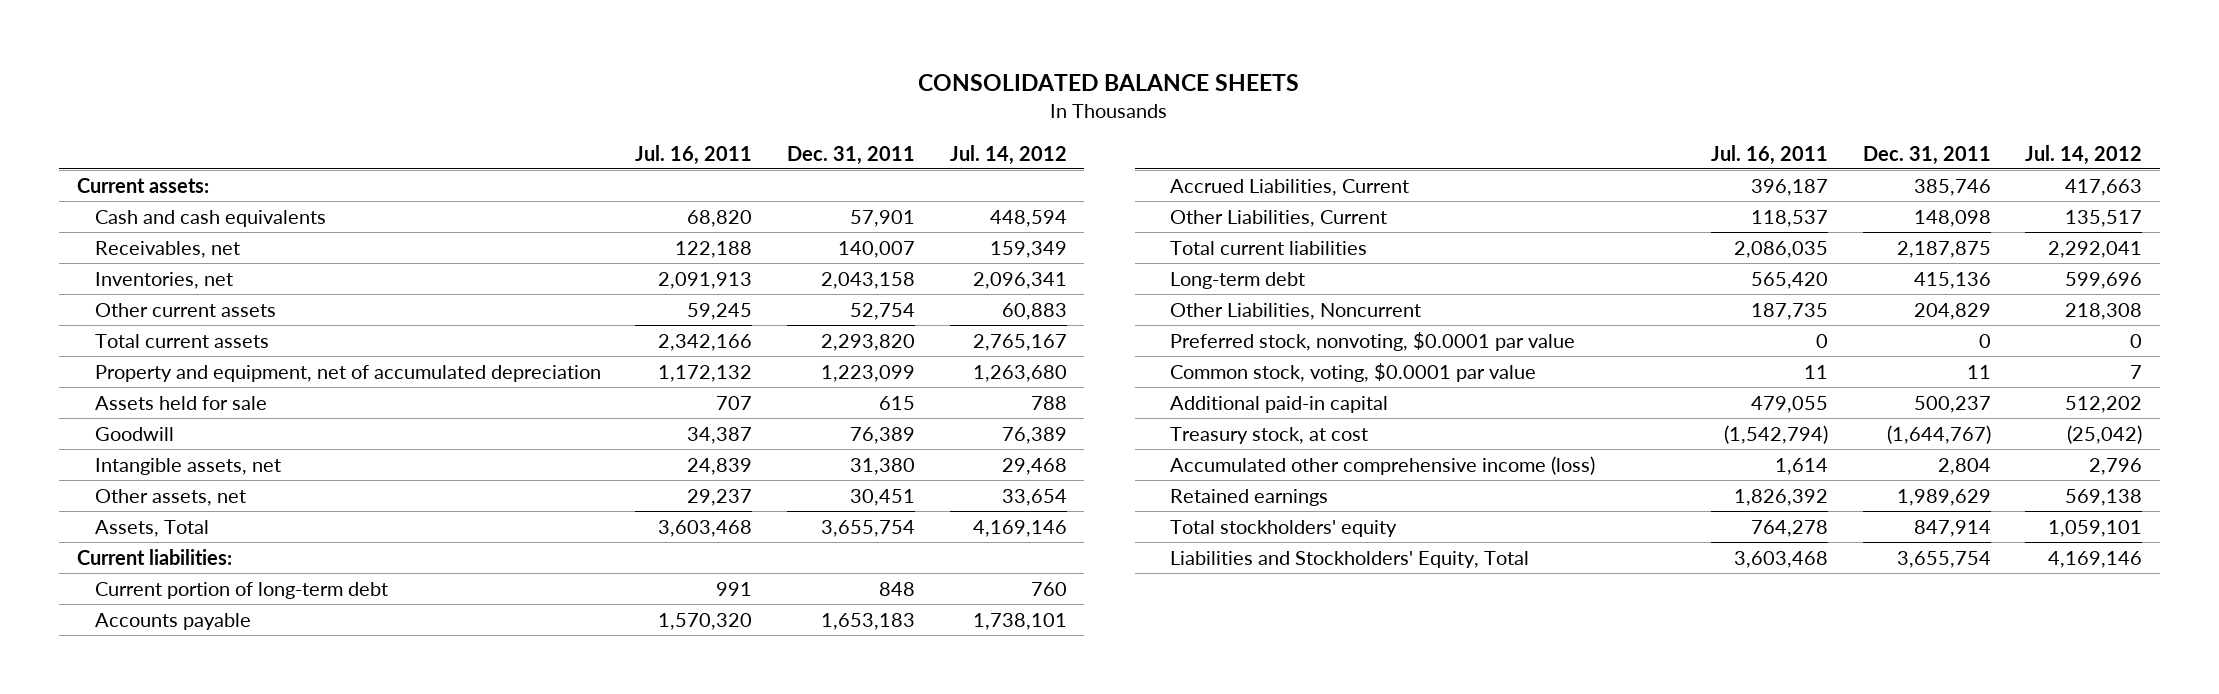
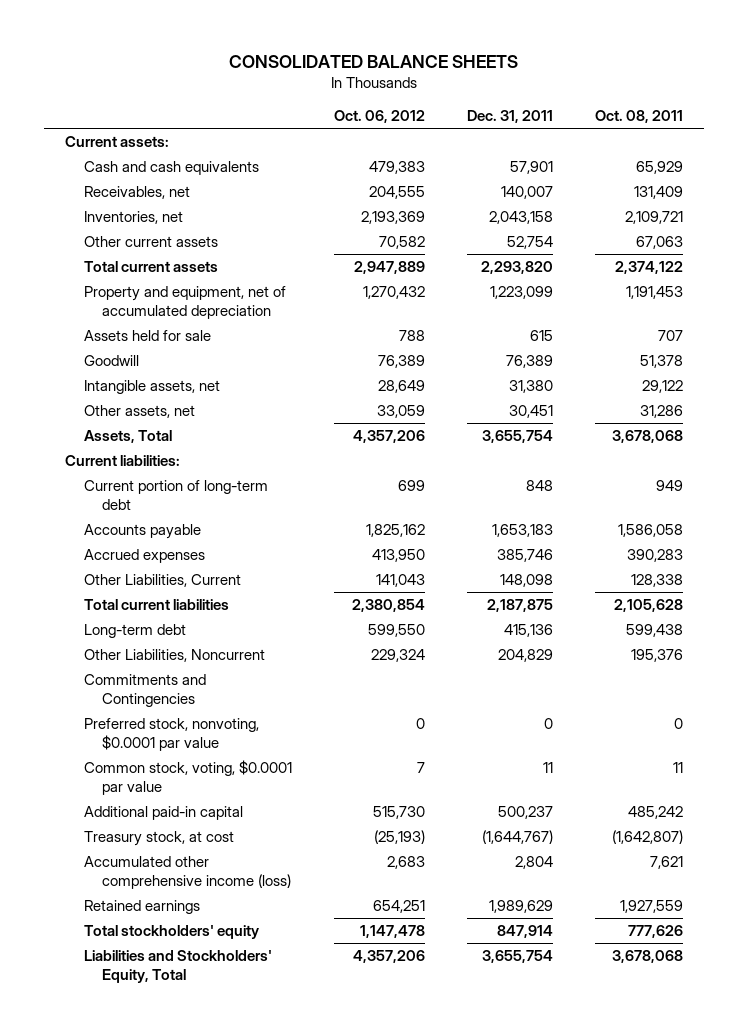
[635,144,753,165] Jul. 16, 2011 -> none
[949,144,1067,165] Jul. 14, 2012 -> none
none -> [333,110,425,124] Oct. 06, 2012
none -> [594,110,683,124] Oct. 08, 2011
[1170,178,1410,196] Accrued Liabilities, Current -> [83,549,205,564] Accrued expenses
none -> [83,674,206,708] Commitments and Contingencies

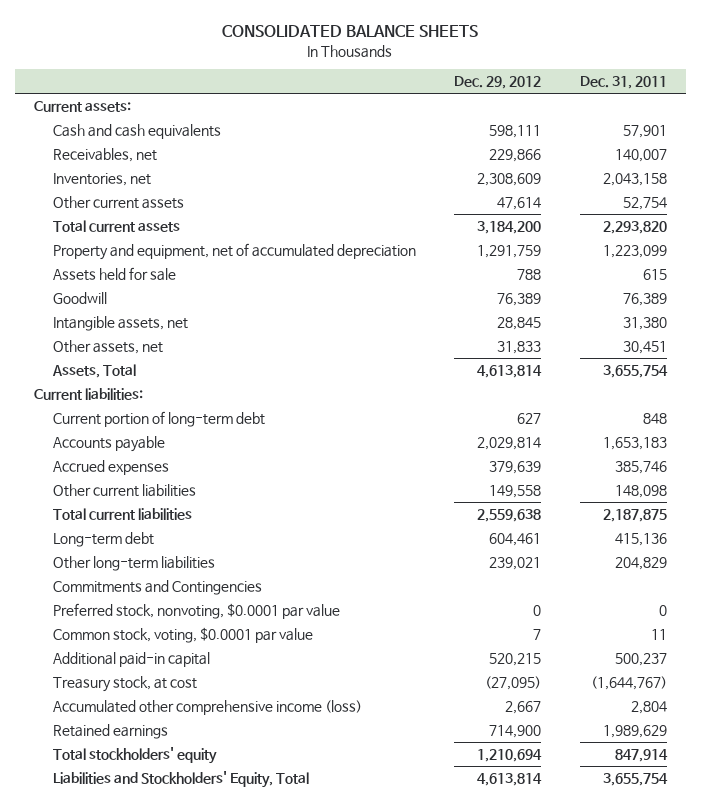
[333,110,425,124] Oct. 06, 2012 -> none
[594,110,683,124] Oct. 08, 2011 -> none
none -> [454,76,542,90] Dec. 29, 2012
[83,574,241,588] Other Liabilities, Current -> [53,483,197,497] Other current liabilities
[83,649,265,663] Other Liabilities, Noncurrent -> [53,555,216,571] Other long-term liabilities

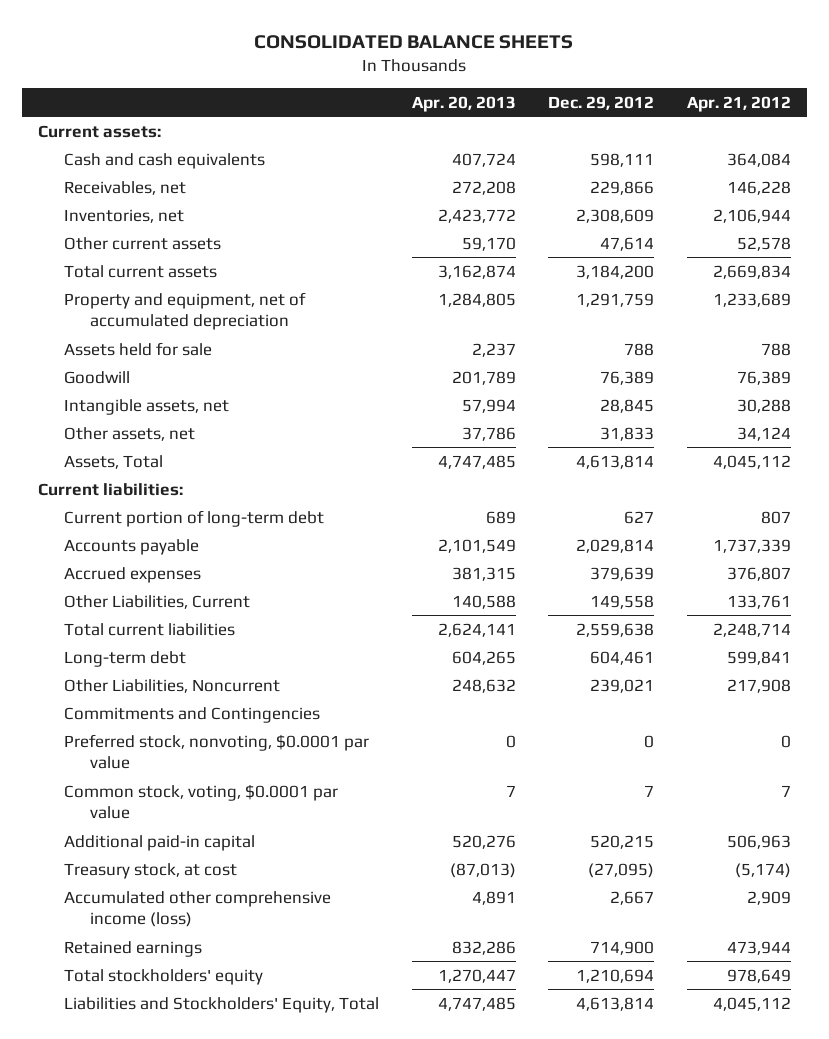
[579,76,667,90] Dec. 31, 2011 -> none
none -> [411,95,516,112] Apr. 20, 2013
none -> [687,95,792,112] Apr. 21, 2012
[53,483,197,497] Other current liabilities -> [63,594,250,609] Other Liabilities, Current
[53,555,216,571] Other long-term liabilities -> [63,678,280,693] Other Liabilities, Noncurrent

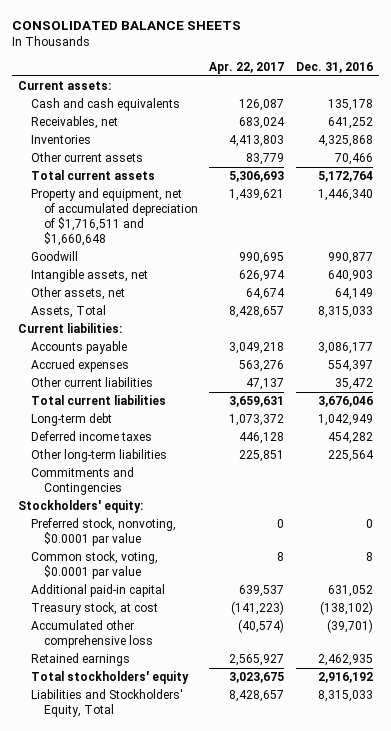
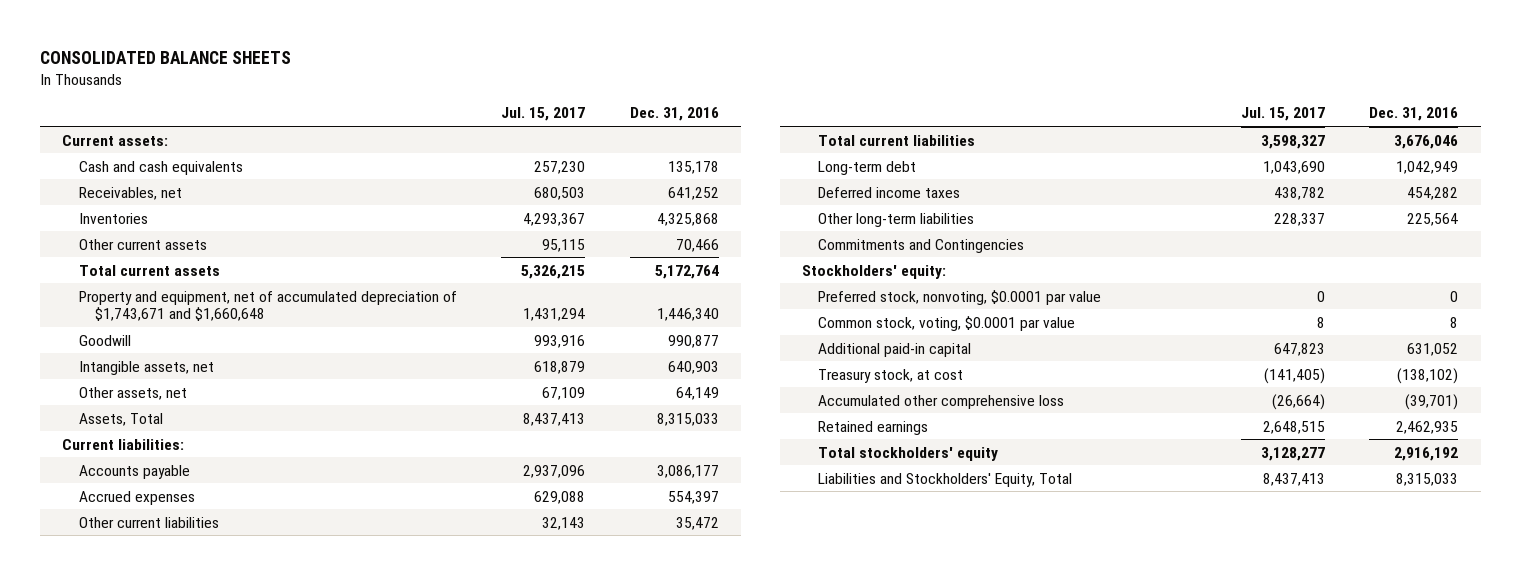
[209,61,285,74] Apr. 22, 2017 -> none
none -> [501,107,586,122] Jul. 15, 2017
[30,188,198,247] Property and equipment, net of accumulated depreciation of $1,716,511 and $1,660,648 -> [78,290,457,322] Property and equipment, net of accumulated depreciation of $1,743,671 and $1,660,648

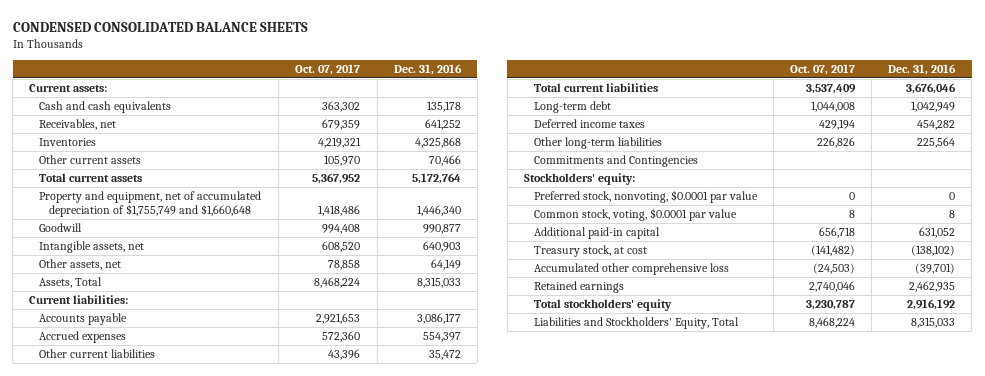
[40,50,292,64] CONSOLIDATED BALANCE SHEETS -> [12,21,308,32] CONDENSED CONSOLIDATED BALANCE SHEETS
[501,107,586,122] Jul. 15, 2017 -> none
none -> [295,63,361,75] Oct. 07, 2017
[78,290,457,322] Property and equipment, net of accumulated depreciation of $1,743,671 and $1,660,648 -> [39,191,262,218] Property and equipment, net of accumulated depreciation of $1,755,749 and $1,660,648

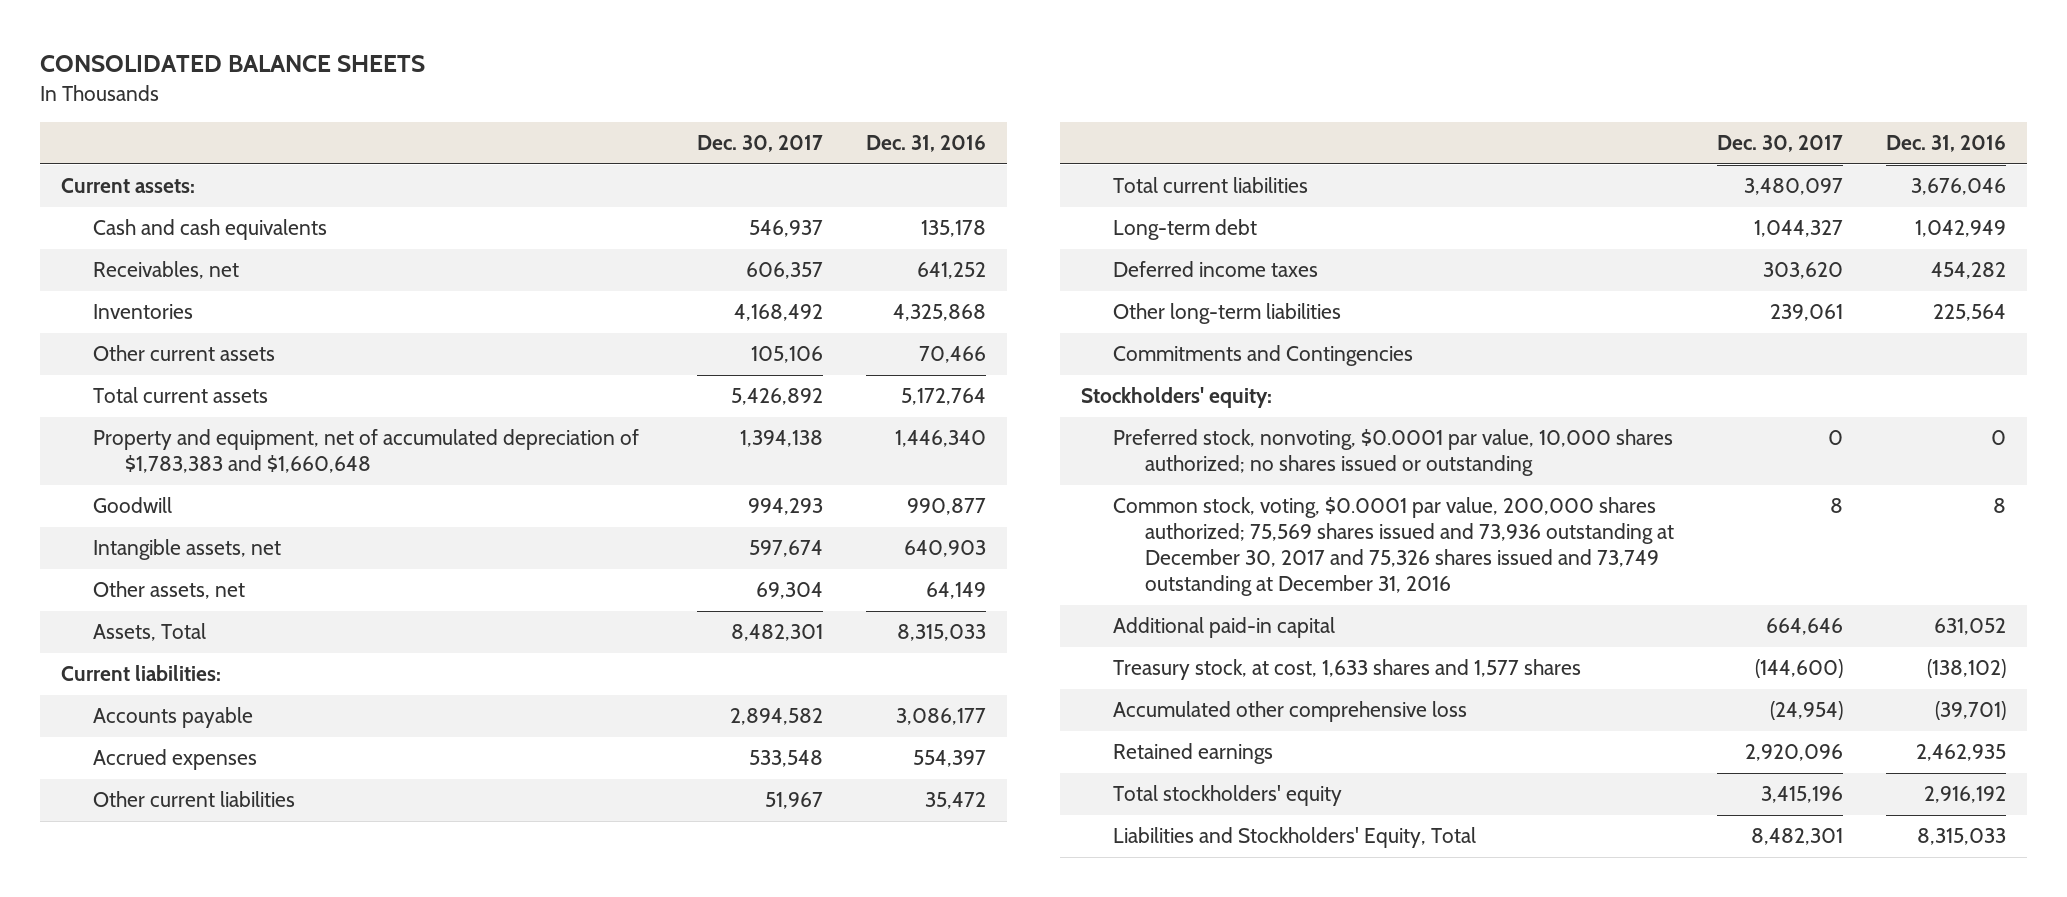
[12,21,308,32] CONDENSED CONSOLIDATED BALANCE SHEETS -> [39,55,425,73] CONSOLIDATED BALANCE SHEETS
[295,63,361,75] Oct. 07, 2017 -> none
none -> [696,135,823,153] Dec. 30, 2017
[39,191,262,218] Property and equipment, net of accumulated depreciation of $1,755,749 and $1,660,648 -> [92,429,639,474] Property and equipment, net of accumulated depreciation of $1,783,383 and $1,660,648
[533,190,758,204] Preferred stock, nonvoting, $0.0001 par value -> [1113,429,1674,477] Preferred stock, nonvoting, $0.0001 par value, 10,000 shares authorized; no shares issued or outstanding
[533,208,737,222] Common stock, voting, $0.0001 par value -> [1113,497,1674,597] Common stock, voting, $0.0001 par value, 200,000 shares authorized; 75,569 shares issued and 73,936 outstanding at December 30, 2017 and 75,326 shares issued and 73,749 outstanding at December 31, 2016
[533,245,647,258] Treasury stock, at cost -> [1113,659,1582,681] Treasury stock, at cost, 1,633 shares and 1,577 shares

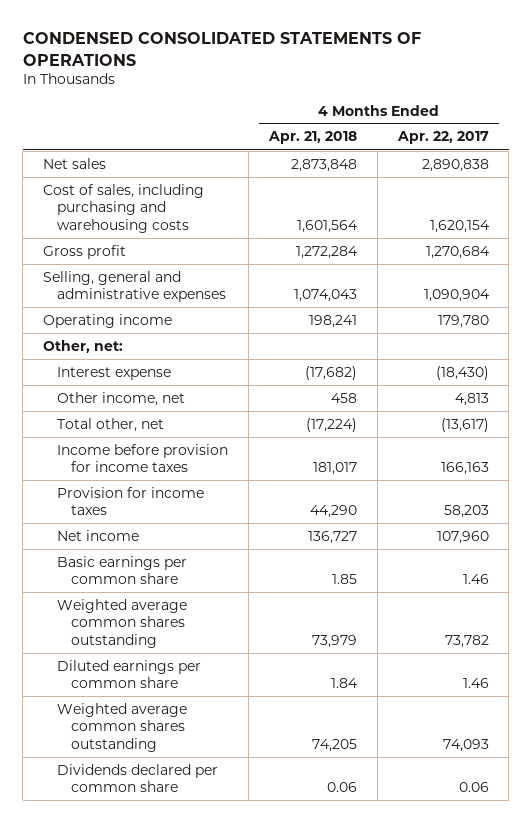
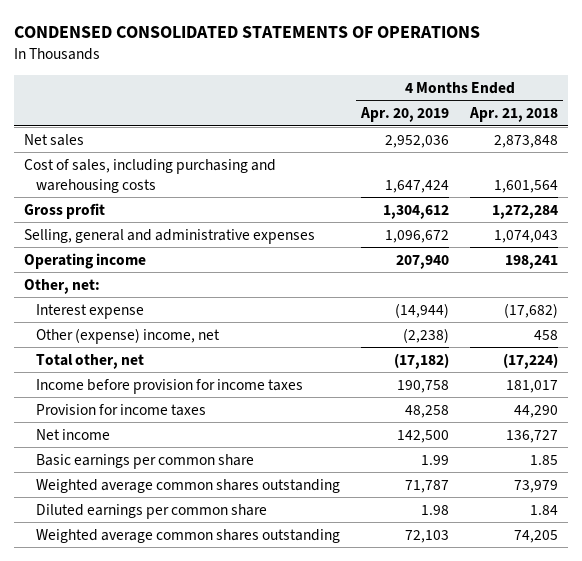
[396,131,489,145] Apr. 22, 2017 -> none
none -> [360,107,450,123] Apr. 20, 2019
[57,391,186,406] Other income, net -> [36,327,221,344] Other (expense) income, net
[57,763,219,793] Dividends declared per common share -> none

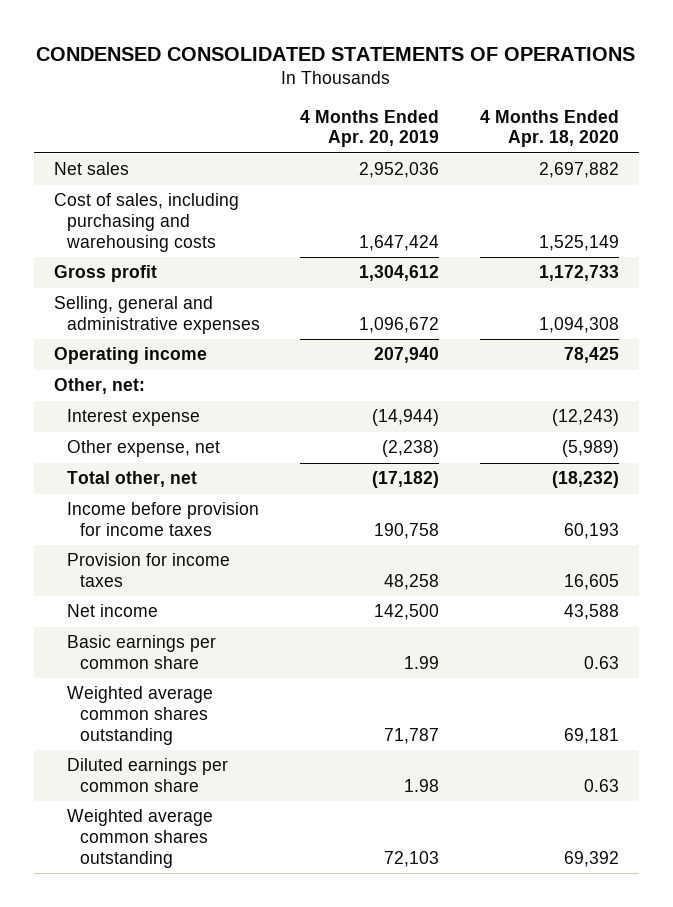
[468,107,558,123] Apr. 21, 2018 -> none
none -> [479,109,619,148] 4 Months Ended Apr. 18, 2020
[36,327,221,344] Other (expense) income, net -> [66,440,220,458] Other expense, net

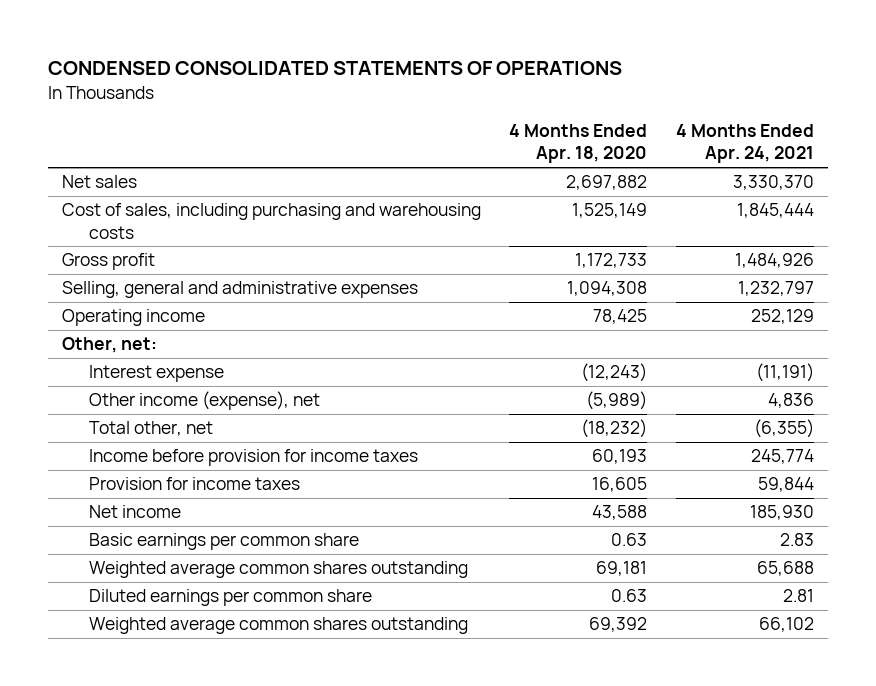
[300,109,440,148] 4 Months Ended Apr. 20, 2019 -> none
none -> [675,124,814,164] 4 Months Ended Apr. 24, 2021
[66,440,220,458] Other expense, net -> [88,391,320,411] Other income (expense), net

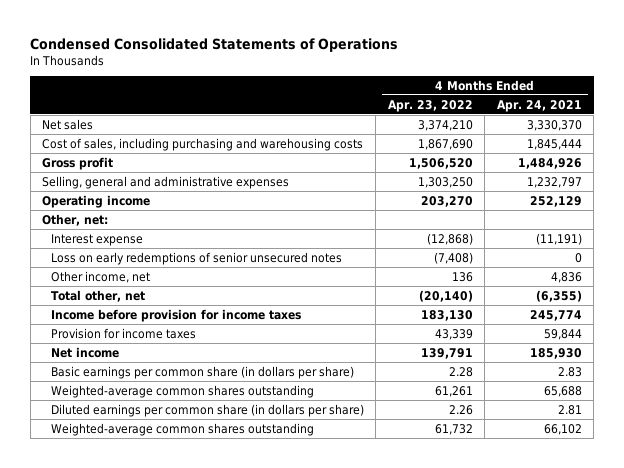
[48,61,623,76] CONDENSED CONSOLIDATED STATEMENTS OF OPERATIONS -> [30,37,399,52] Condensed Consolidated Statements of Operations
[509,124,648,164] 4 Months Ended Apr. 18, 2020 -> none
none -> [387,99,473,112] Apr. 23, 2022
none -> [51,251,343,265] Loss on early redemptions of senior unsecured notes
[88,391,320,411] Other income (expense), net -> [51,270,151,283] Other income, net
[88,533,359,551] Basic earnings per common share -> [51,365,355,379] Basic earnings per common share (in dollars per share)
[88,561,468,579] Weighted average common shares outstanding -> [51,384,315,398] Weighted-average common shares outstanding
[88,589,372,607] Diluted earnings per common share -> [51,403,365,417] Diluted earnings per common share (in dollars per share)
[88,617,468,635] Weighted average common shares outstanding -> [51,422,315,436] Weighted-average common shares outstanding

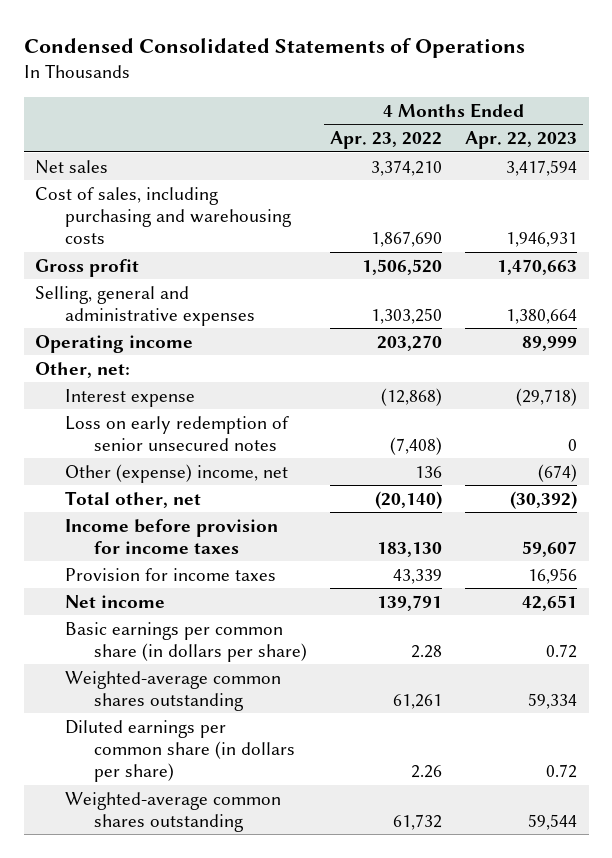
[496,99,582,112] Apr. 24, 2021 -> none
none -> [465,131,578,150] Apr. 22, 2023
[51,251,343,265] Loss on early redemptions of senior unsecured notes -> [64,415,289,451] Loss on early redemption of senior unsecured notes
[51,270,151,283] Other income, net -> [64,463,288,483] Other (expense) income, net

